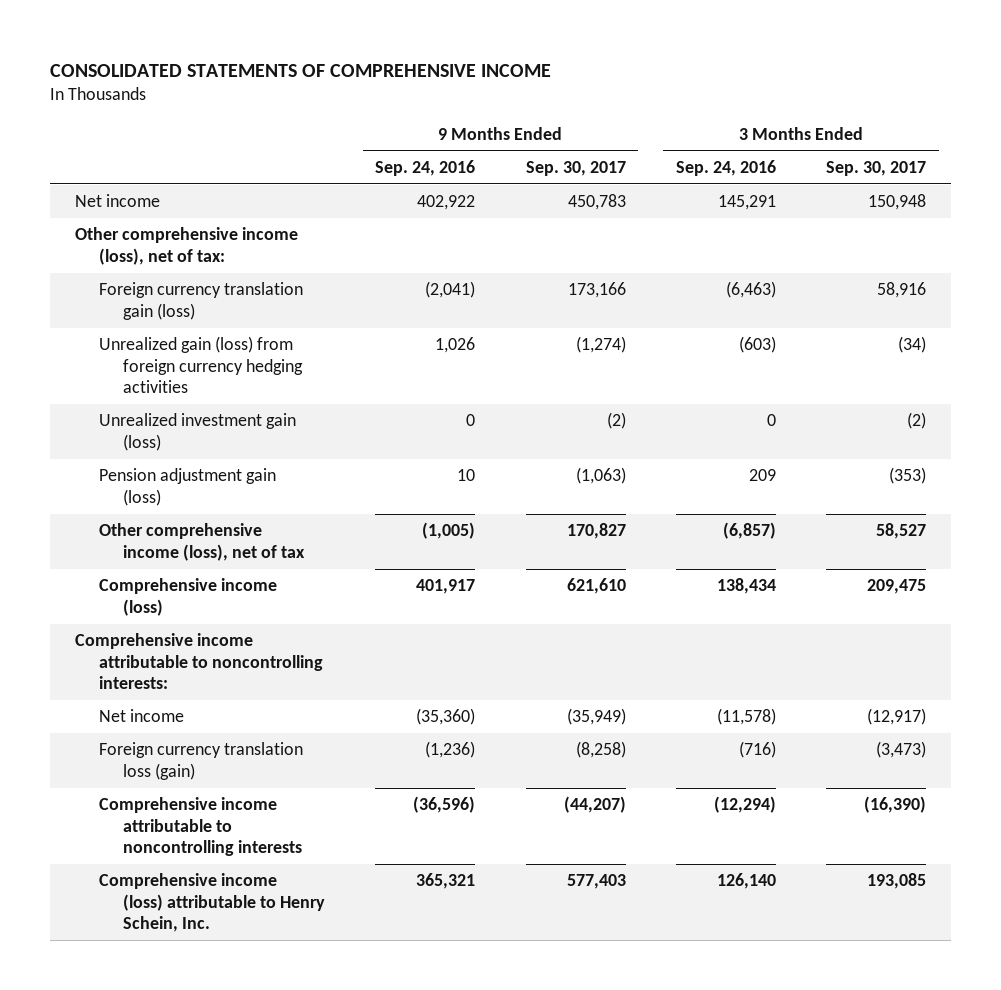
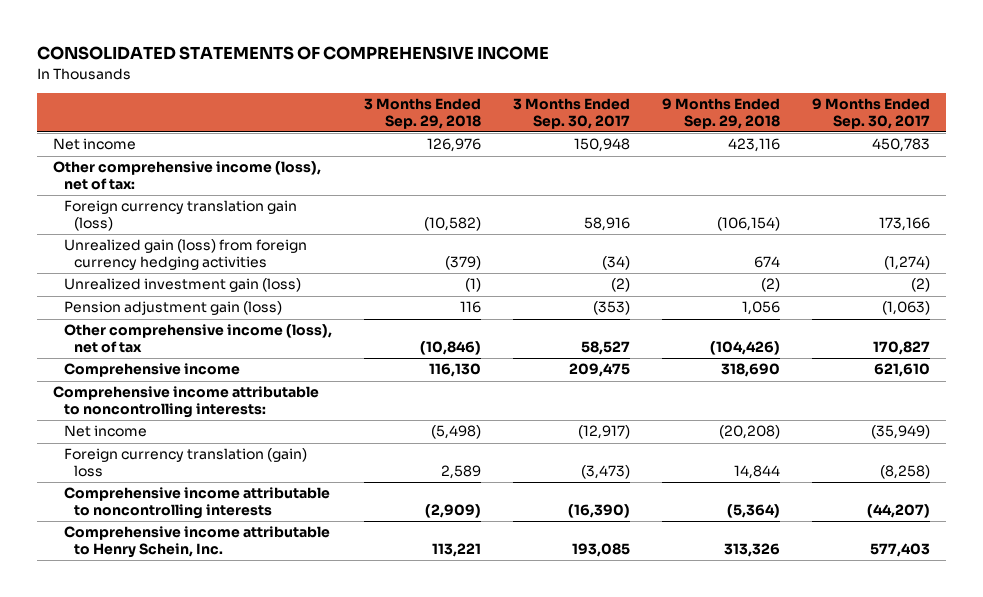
[375,159,476,176] Sep. 24, 2016 -> none
[675,159,776,176] Sep. 24, 2016 -> none
none -> [363,98,481,129] 3 Months Ended Sep. 29, 2018
none -> [661,98,780,129] 9 Months Ended Sep. 29, 2018
[98,578,277,616] Comprehensive income (loss) -> [63,363,240,378] Comprehensive income
[98,742,303,780] Foreign currency translation loss (gain) -> [63,448,307,478] Foreign currency translation (gain) loss
[98,873,326,933] Comprehensive income (loss) attributable to Henry Schein, Inc. -> [63,526,330,559] Comprehensive income attributable to Henry Schein, Inc.

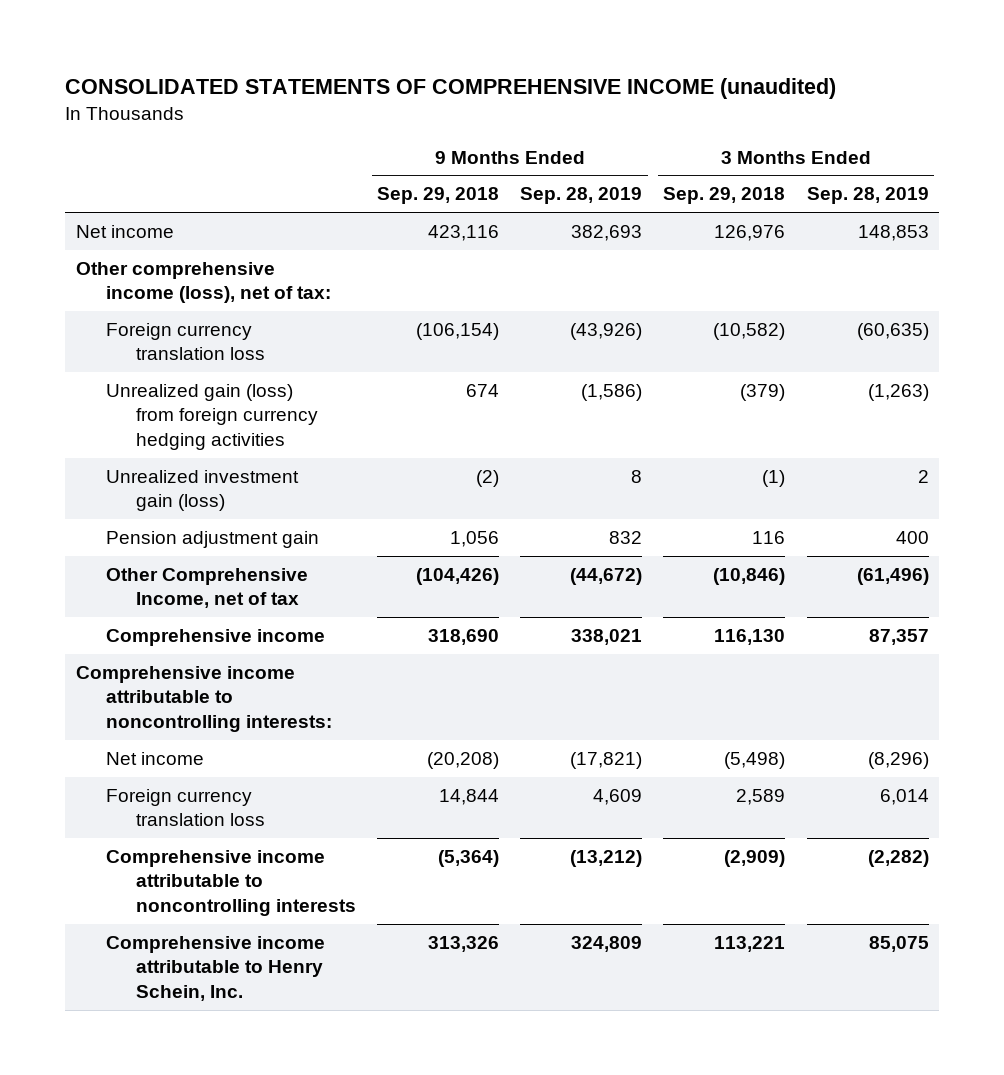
[37,46,550,61] CONSOLIDATED STATEMENTS OF COMPREHENSIVE INCOME -> [65,78,837,100] CONSOLIDATED STATEMENTS OF COMPREHENSIVE INCOME (unaudited)
[512,98,630,129] 3 Months Ended Sep. 30, 2017 -> none
[811,98,930,129] 9 Months Ended Sep. 30, 2017 -> none
none -> [520,187,643,205] Sep. 28, 2019
none -> [806,187,929,205] Sep. 28, 2019
[63,200,297,232] Foreign currency translation gain (loss) -> [105,322,265,361] Foreign currency translation loss
[63,301,282,316] Pension adjustment gain (loss) -> [105,530,319,548] Pension adjustment gain
[63,324,332,354] Other comprehensive income (loss), net of tax -> [105,567,308,609] Other Comprehensive Income, net of tax
[63,448,307,478] Foreign currency translation (gain) loss -> [105,788,265,827] Foreign currency translation loss

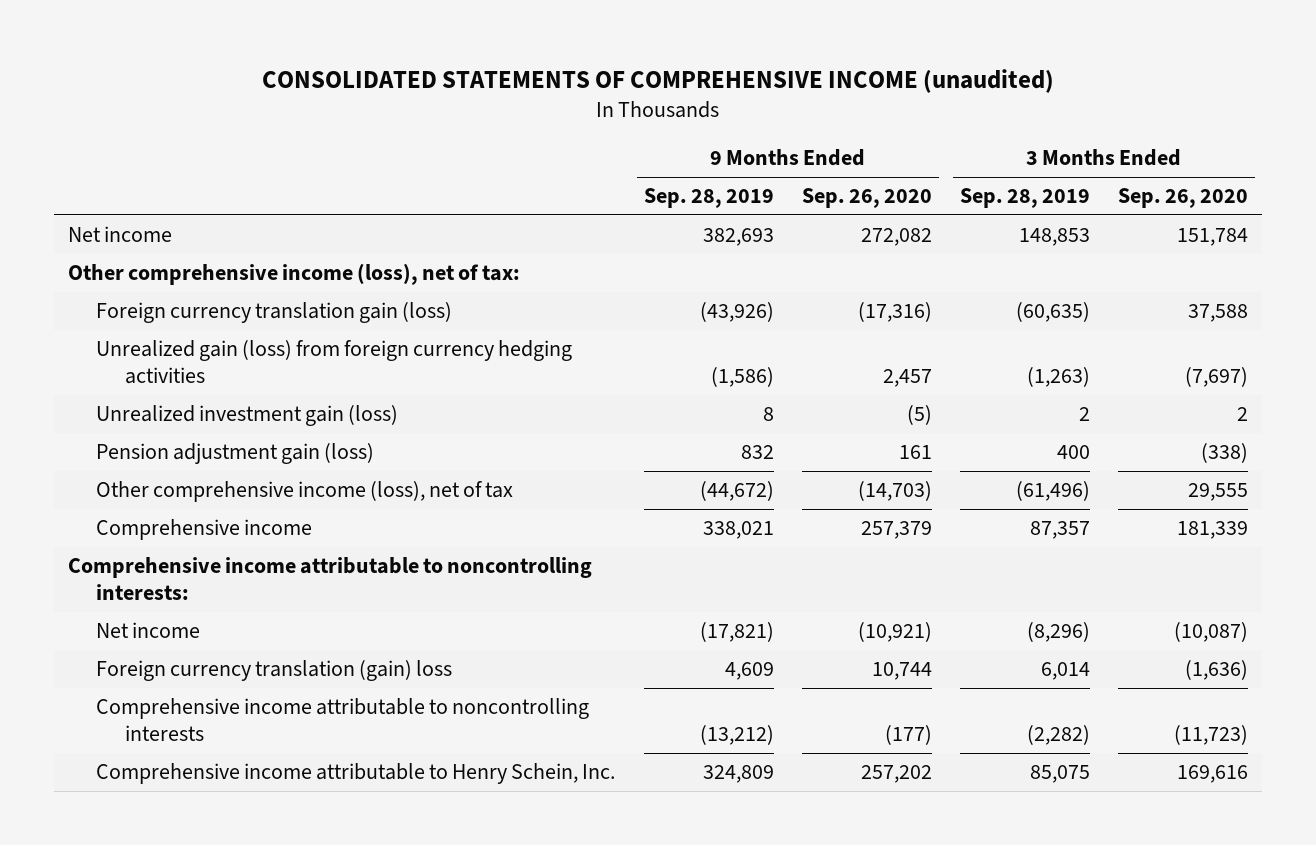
[377,187,500,205] Sep. 29, 2018 -> none
[663,187,786,205] Sep. 29, 2018 -> none
none -> [801,188,932,209] Sep. 26, 2020
none -> [1117,188,1248,209] Sep. 26, 2020
[105,322,265,361] Foreign currency translation loss -> [96,302,453,324] Foreign currency translation gain (loss)
[105,530,319,548] Pension adjustment gain -> [96,443,375,465] Pension adjustment gain (loss)
[105,567,308,609] Other Comprehensive Income, net of tax -> [96,481,514,503] Other comprehensive income (loss), net of tax
[105,788,265,827] Foreign currency translation loss -> [96,660,453,682] Foreign currency translation (gain) loss

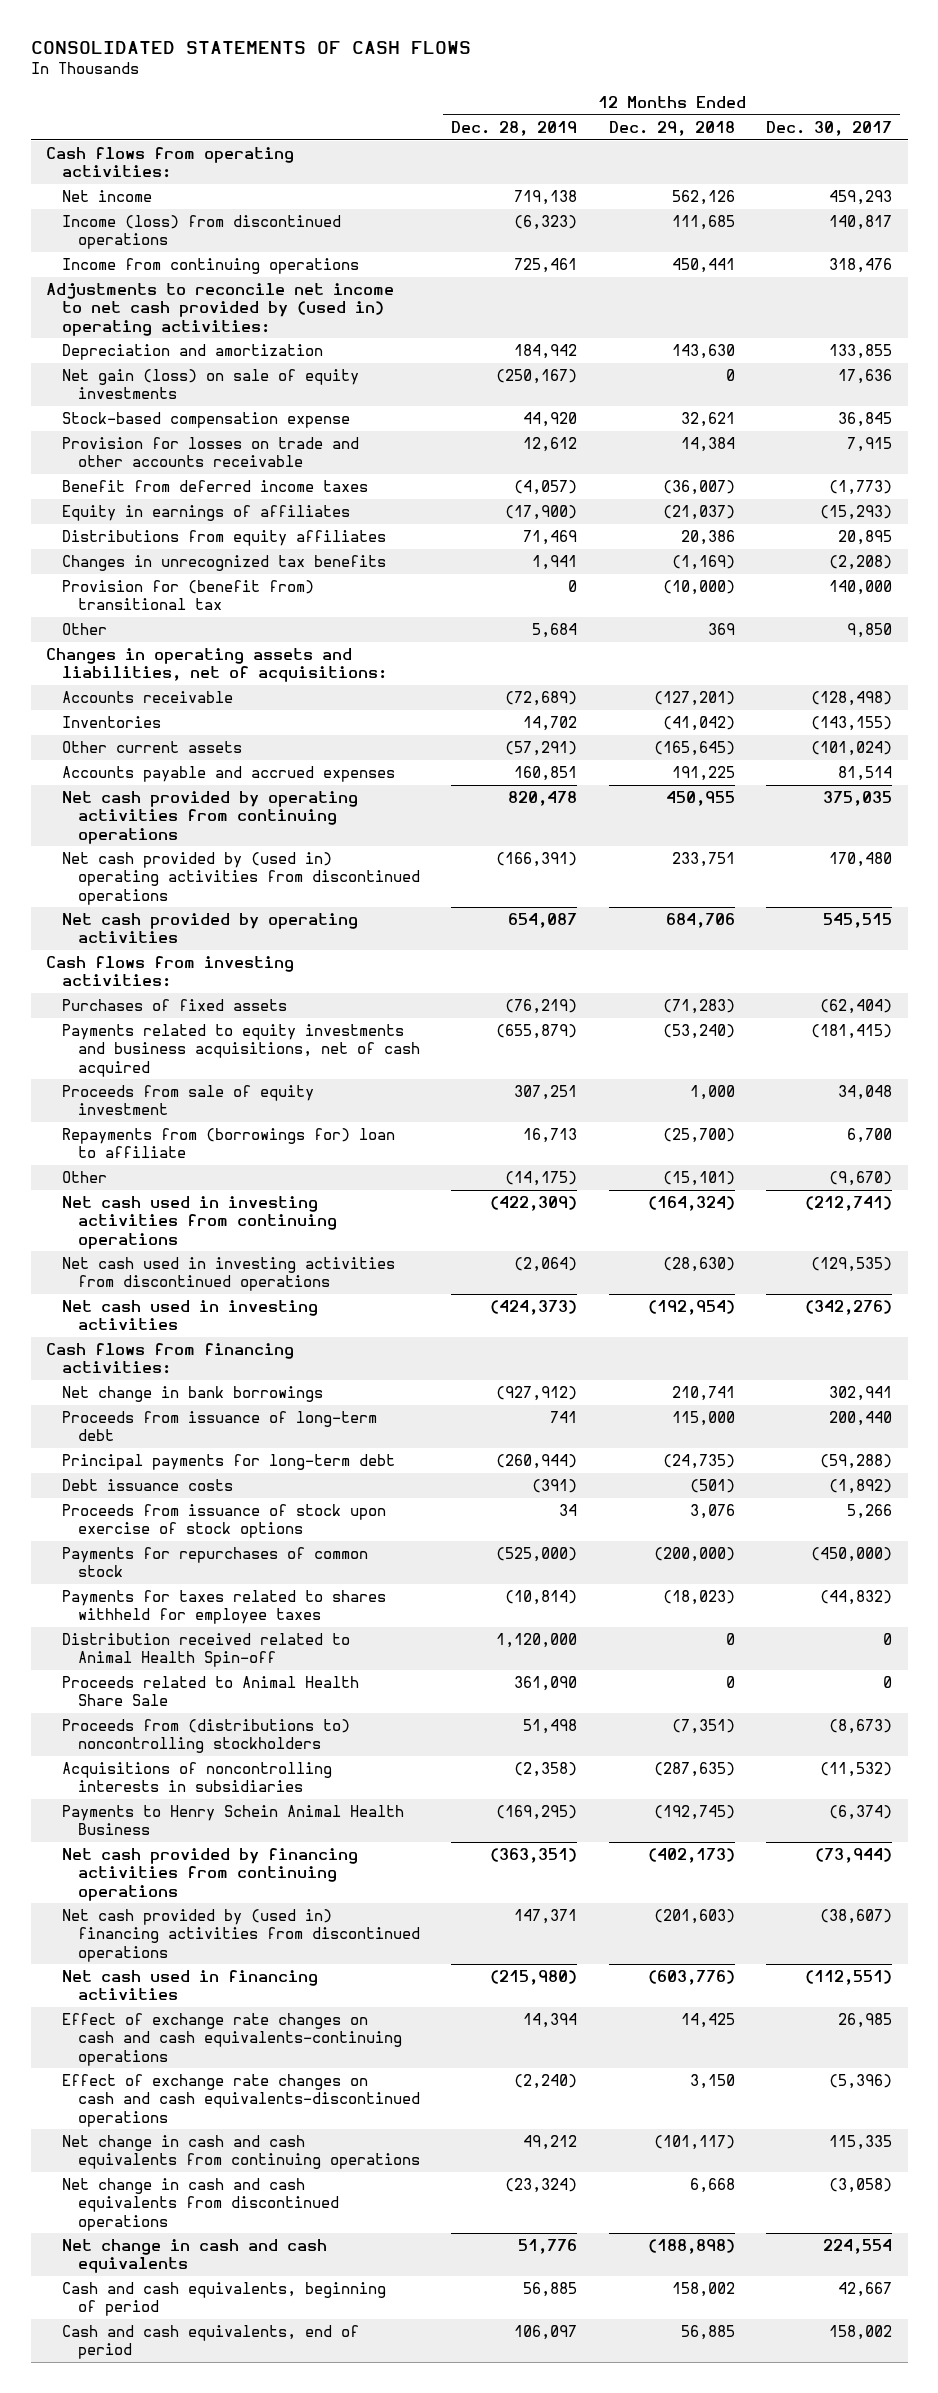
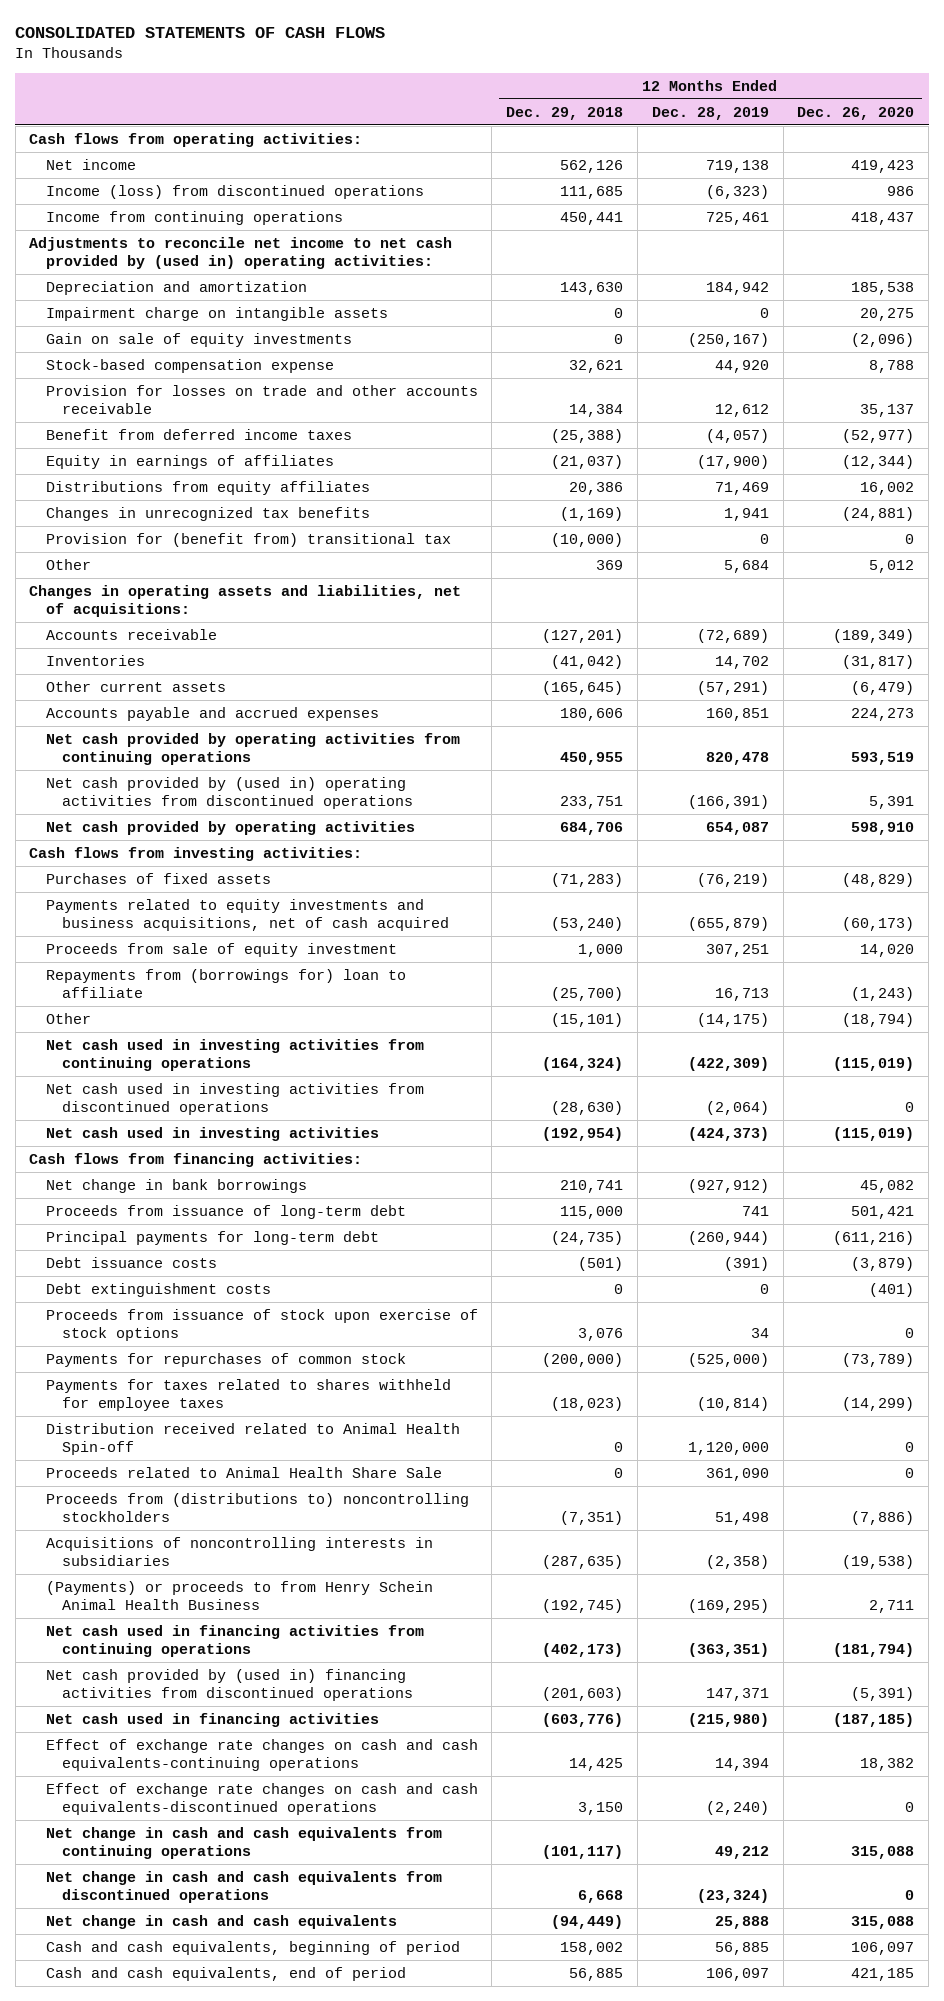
[766,120,893,136] Dec. 30, 2017 -> none
none -> [797,106,915,120] Dec. 26, 2020
none -> [45,306,388,321] Impairment charge on intangible assets
[61,369,359,400] Net gain (loss) on sale of equity investments -> [45,332,352,347] Gain on sale of equity investments
[662,480,735,496] (36,007) -> [551,428,624,443] (25,388)
[671,766,735,782] 191,225 -> [560,707,624,721] 180,606
none -> [45,1282,271,1297] Debt extinguishment costs
[61,1805,404,1836] Payments to Henry Schein Animal Health Business -> [45,1580,433,1610] (Payments) or proceeds to from Henry Schein Animal Health Business
[61,1848,358,1901] Net cash provided by financing activities from continuing operations -> [45,1624,424,1657] Net cash used in financing activities from continuing operations
[518,2239,578,2255] 51,776 -> [714,1915,769,1929] 25,888
[647,2239,735,2255] (188,898) -> [551,1914,624,1929] (94,449)

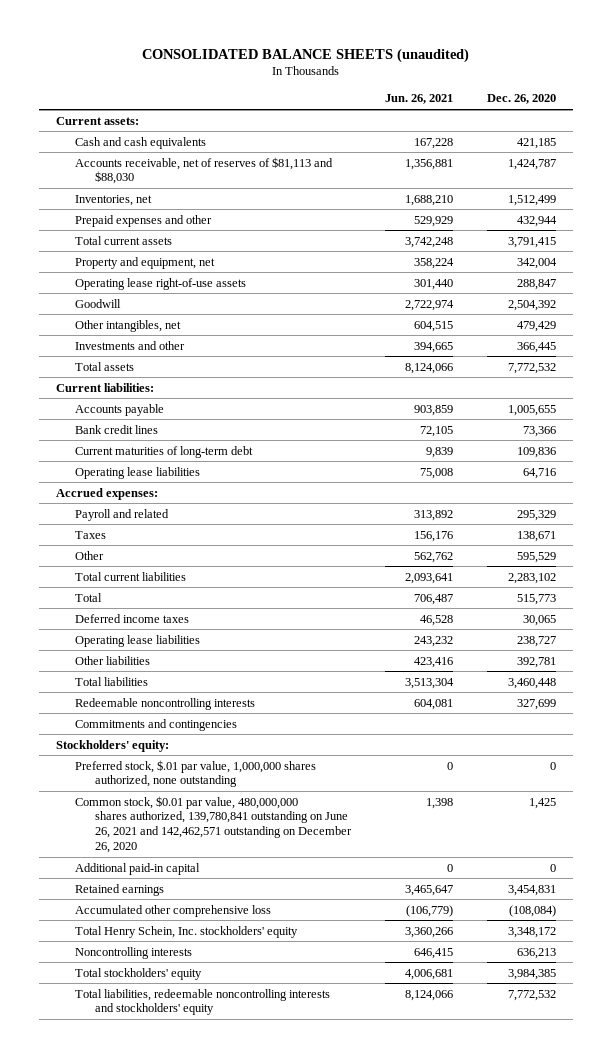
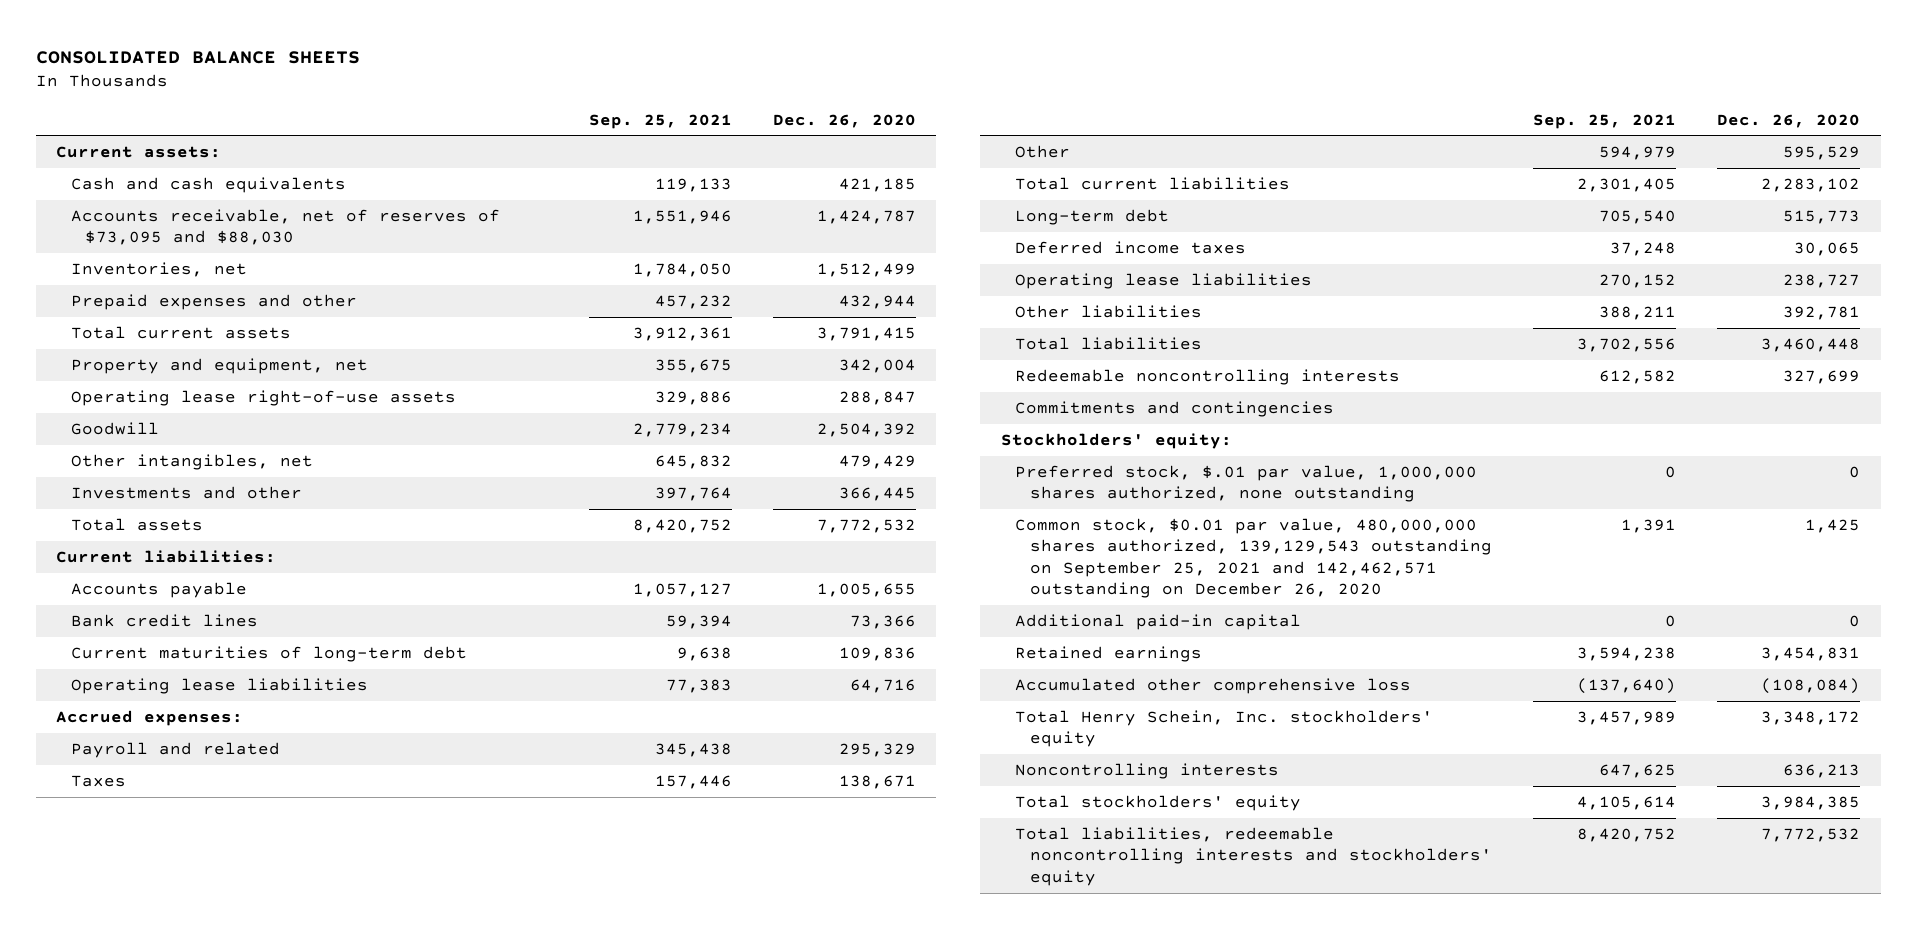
[141,47,469,63] CONSOLIDATED BALANCE SHEETS (unaudited) -> [35,50,360,64] CONSOLIDATED BALANCE SHEETS
[384,94,453,105] Jun. 26, 2021 -> none
none -> [588,113,732,129] Sep. 25, 2021
[75,156,334,185] Accounts receivable, net of reserves of $81,113 and $88,030 -> [70,208,500,246] Accounts receivable, net of reserves of $73,095 and $88,030
[75,592,103,602] Total -> [1015,208,1170,225] Long-term debt
[75,795,352,854] Common stock, $0.01 par value, 480,000,000 shares authorized, 139,780,841 outstanding on June 26, 2021 and 142,462,571 outstanding on December 26, 2020 -> [1015,517,1492,599] Common stock, $0.01 par value, 480,000,000 shares authorized, 139,129,543 outstanding on September 25, 2021 and 142,462,571 outstanding on December 26, 2020

